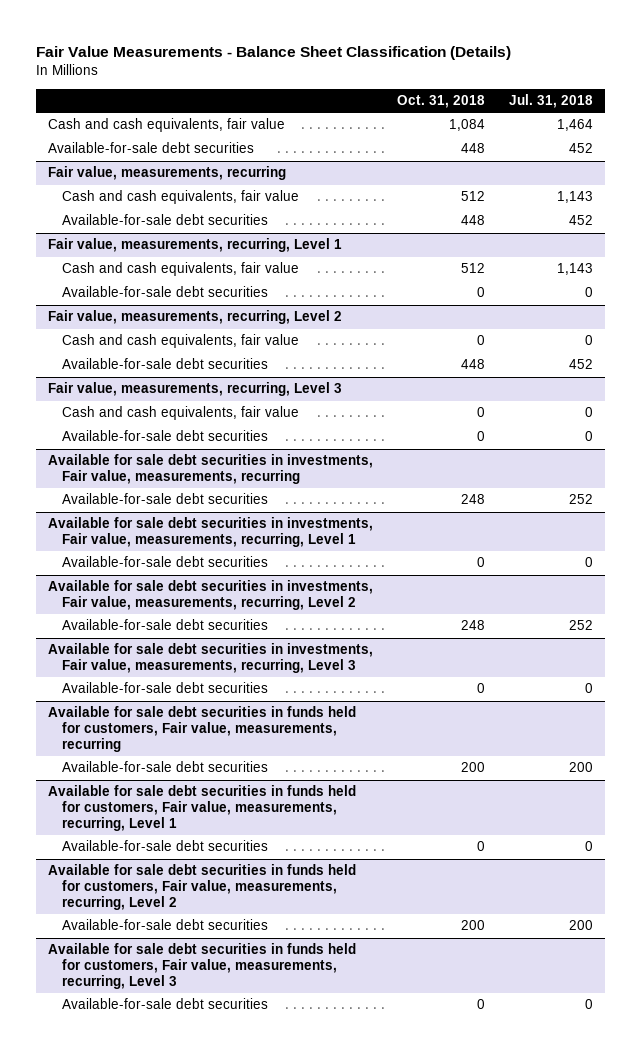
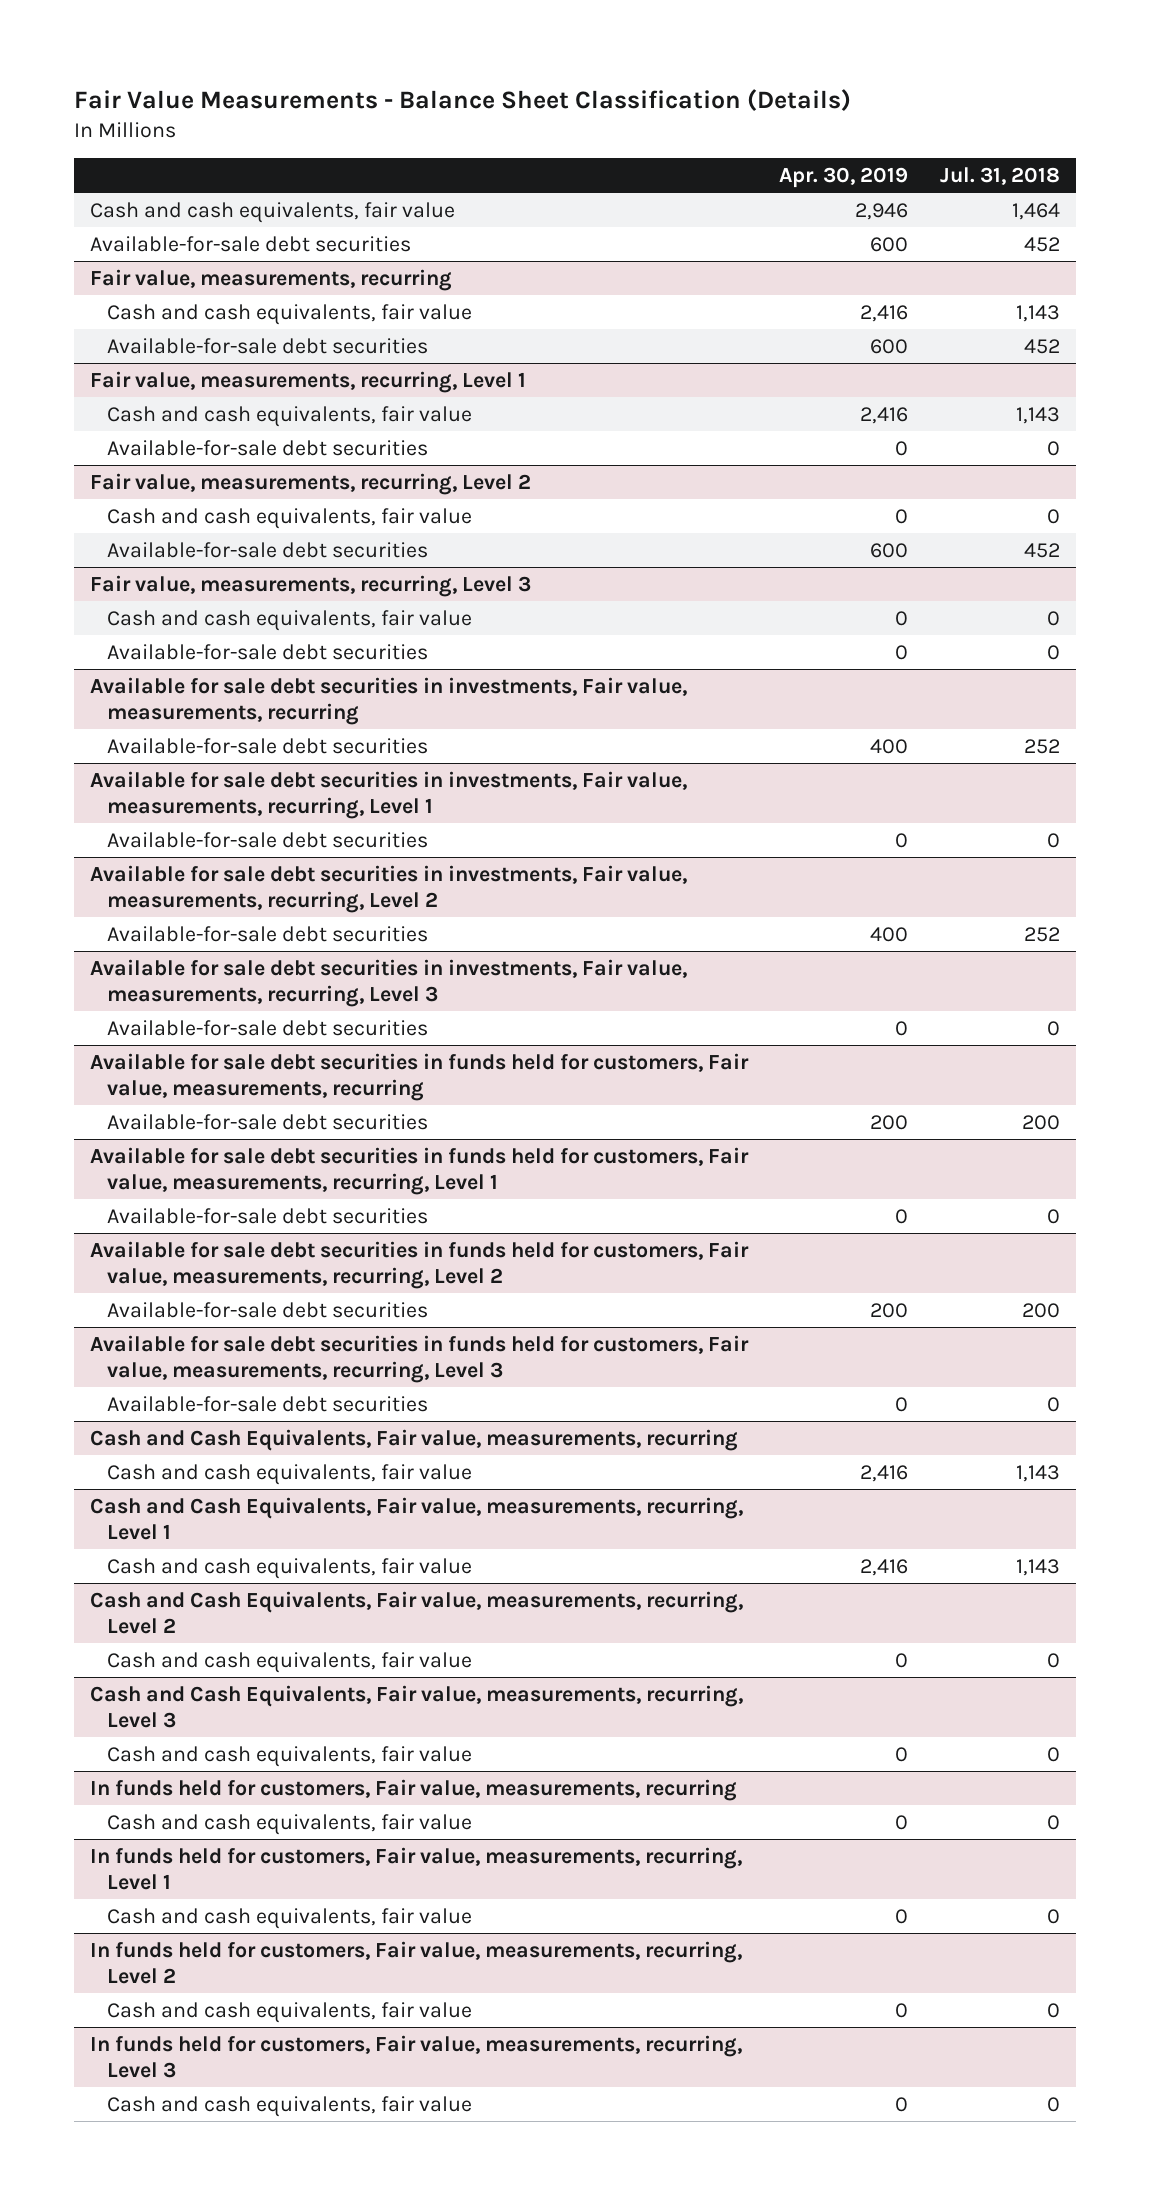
[397,95,486,109] Oct. 31, 2018 -> none
none -> [779,167,909,189] Apr. 30, 2019
none -> [89,1428,738,1451] Cash and Cash Equivalents, Fair value, measurements, recurring
none -> [107,1463,473,1485] Cash and cash equivalents, fair value
none -> [89,1496,743,1540] Cash and Cash Equivalents, Fair value, measurements, recurring, Level 1
none -> [107,1557,473,1579] Cash and cash equivalents, fair value
none -> [89,1590,743,1634] Cash and Cash Equivalents, Fair value, measurements, recurring, Level 2
none -> [107,1651,473,1673] Cash and cash equivalents, fair value
none -> [89,1684,743,1728] Cash and Cash Equivalents, Fair value, measurements, recurring, Level 3
none -> [107,1745,473,1767] Cash and cash equivalents, fair value
none -> [89,1778,737,1801] In funds held for customers, Fair value, measurements, recurring
none -> [107,1813,473,1835] Cash and cash equivalents, fair value
none -> [89,1846,742,1890] In funds held for customers, Fair value, measurements, recurring, Level 1
none -> [107,1907,473,1929] Cash and cash equivalents, fair value
none -> [89,1940,742,1984] In funds held for customers, Fair value, measurements, recurring, Level 2
none -> [107,2001,473,2023] Cash and cash equivalents, fair value
none -> [89,2034,742,2078] In funds held for customers, Fair value, measurements, recurring, Level 3
none -> [107,2095,473,2117] Cash and cash equivalents, fair value

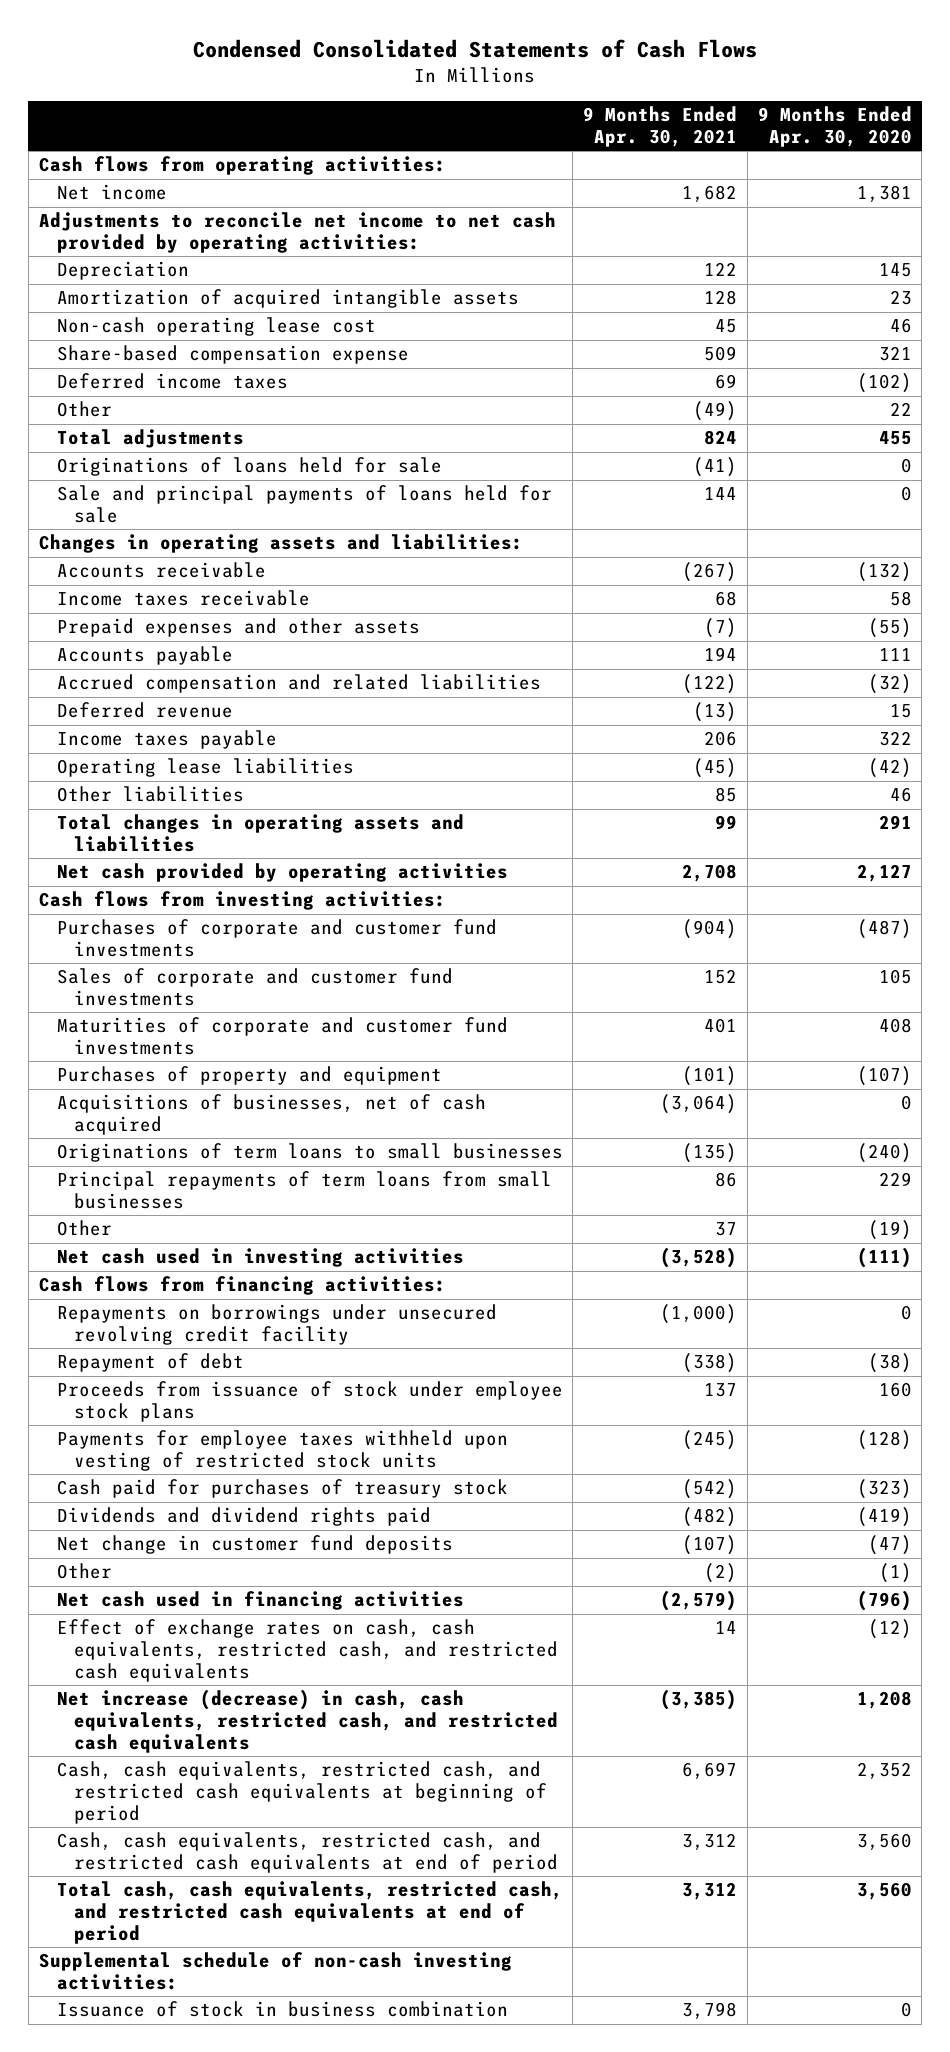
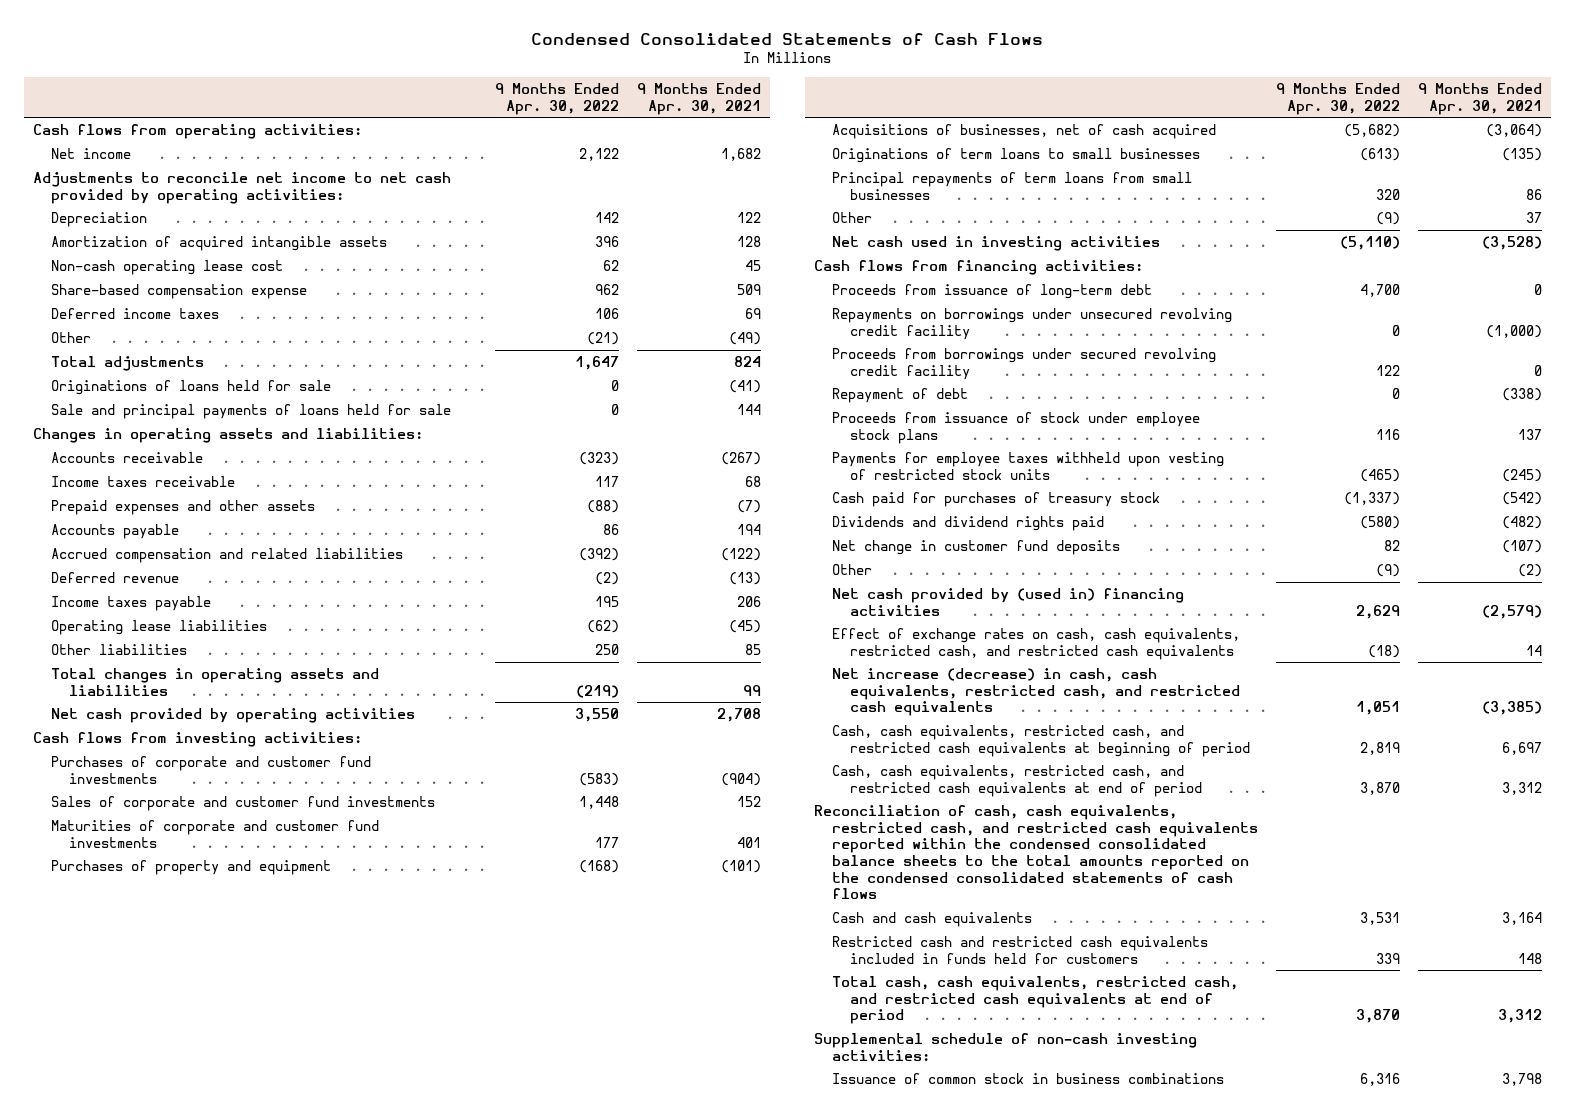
[757,106,912,148] 9 Months Ended Apr. 30, 2020 -> none
none -> [495,83,620,115] 9 Months Ended Apr. 30, 2022
none -> [831,284,1152,300] Proceeds from issuance of long-term debt
none -> [831,348,1216,380] Proceeds from borrowings under secured revolving credit facility
[56,1591,464,1611] Net cash used in financing activities -> [831,588,1184,616] Net cash provided by (used in) financing activities
none -> [813,805,1258,900] Reconciliation of cash, cash equivalents, restricted cash, and restricted cash equivalents reported within the condensed consolidated balance sheets to the total amounts reported on the condensed consolidated statements of cash flows
none -> [831,912,1032,928] Cash and cash equivalents
none -> [831,936,1208,964] Restricted cash and restricted cash equivalents included in funds held for customers
[56,2001,508,2018] Issuance of stock in business combination -> [831,1073,1224,1085] Issuance of common stock in business combinations

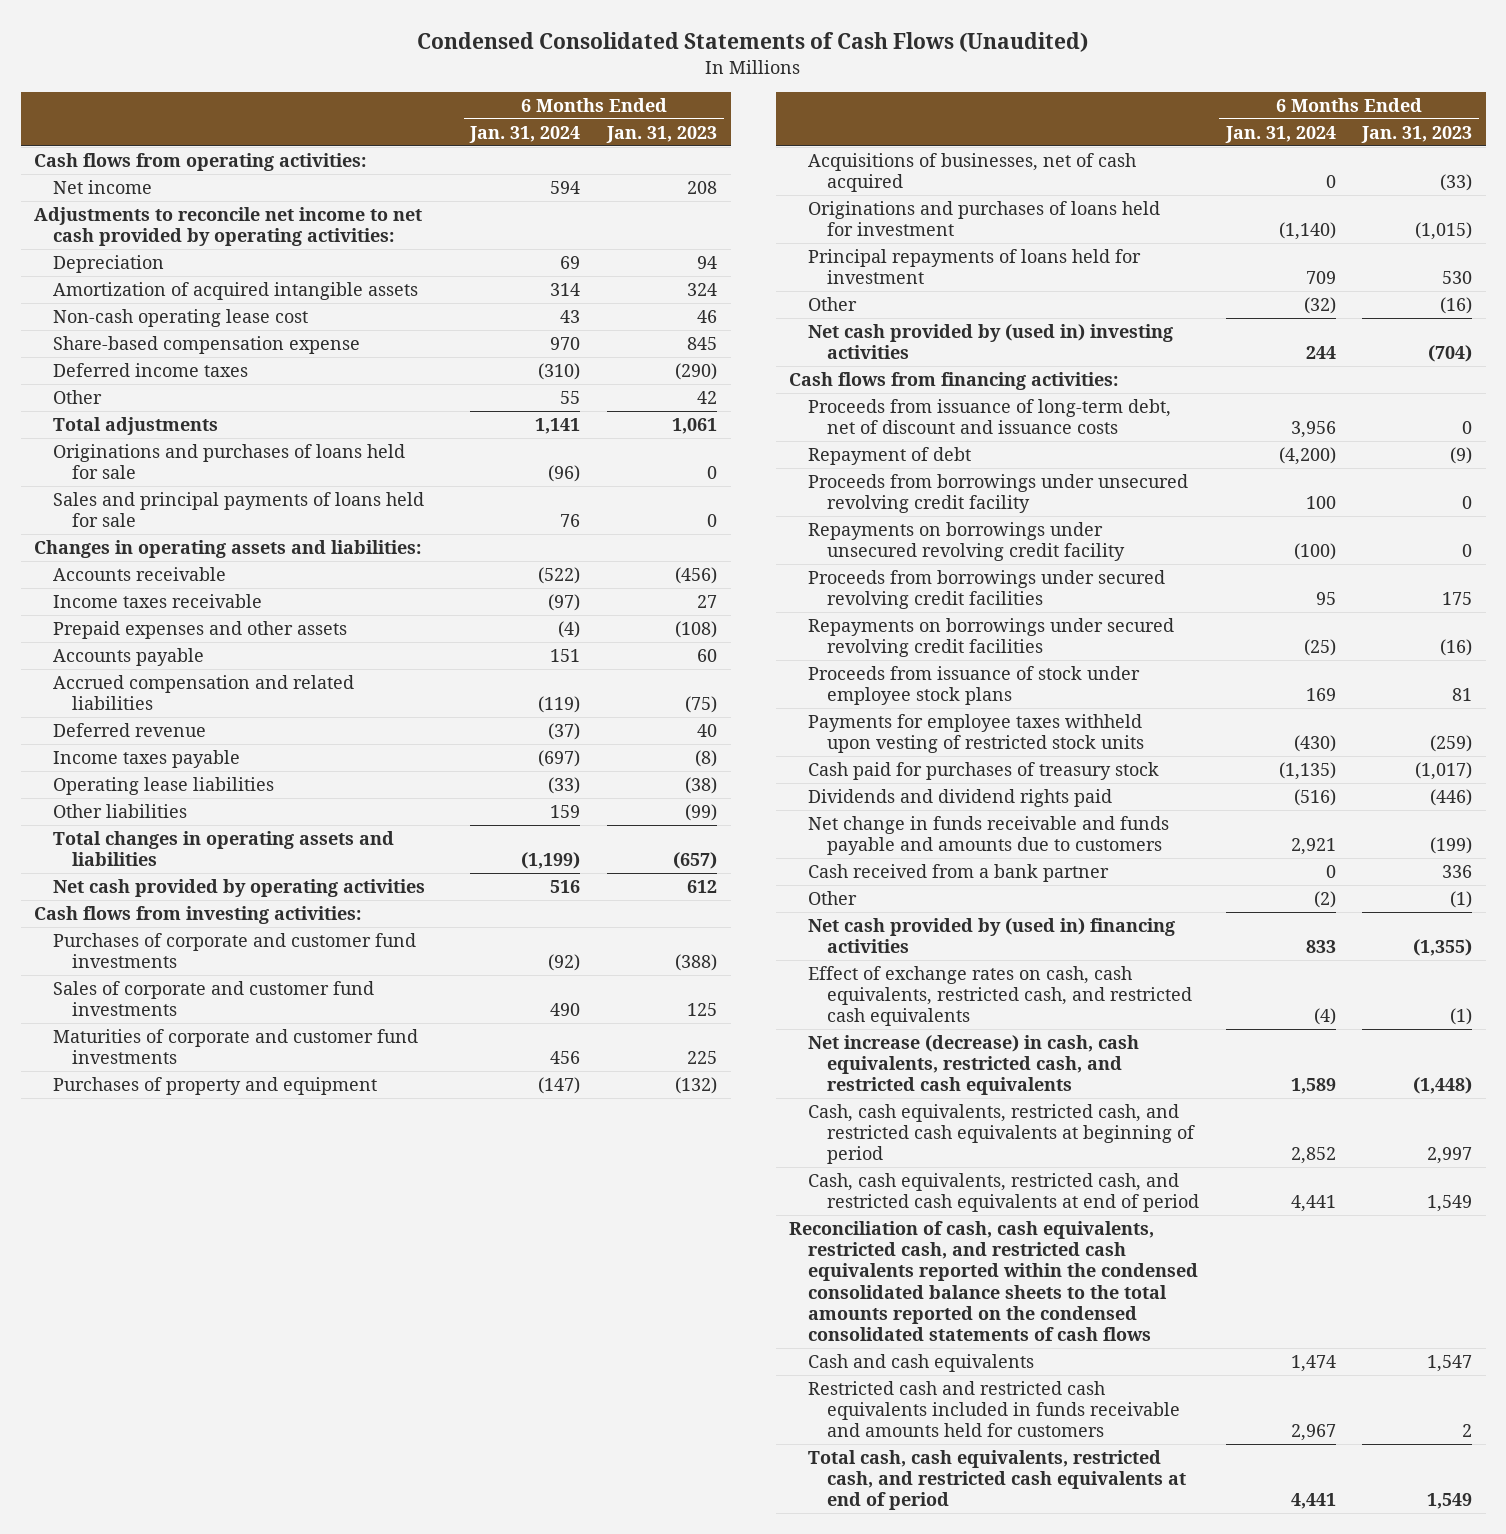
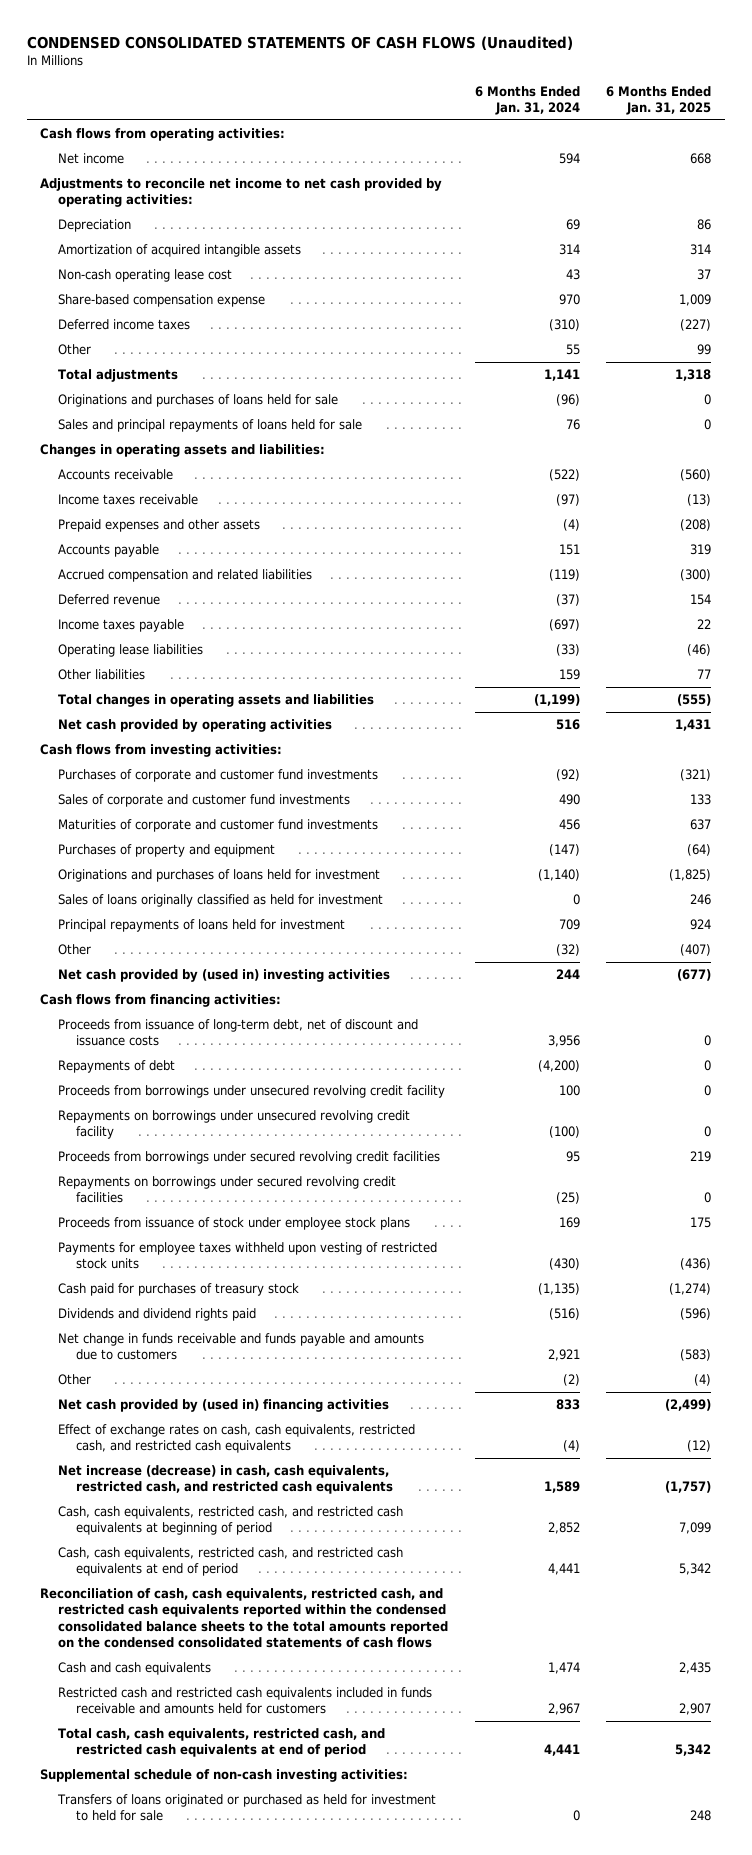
[417,32,1089,53] Condensed Consolidated Statements of Cash Flows (Unaudited) -> [27,35,574,50] CONDENSED CONSOLIDATED STATEMENTS OF CASH FLOWS (Unaudited)
[606,125,718,143] Jan. 31, 2023 -> none
none -> [606,85,712,115] 6 Months Ended Jan. 31, 2025
[52,492,424,528] Sales and principal payments of loans held for sale -> [58,419,363,433] Sales and principal repayments of loans held for sale
[808,153,1137,193] Acquisitions of businesses, net of cash acquired -> none
none -> [58,894,384,908] Sales of loans originally classified as held for investment
[808,447,972,466] Repayment of debt -> [58,1060,176,1074] Repayments of debt
[808,864,1110,883] Cash received from a bank partner -> none
none -> [40,1769,409,1783] Supplemental schedule of non-cash investing activities:
none -> [57,1794,437,1822] Transfers of loans originated or purchased as held for investment to held for sale

